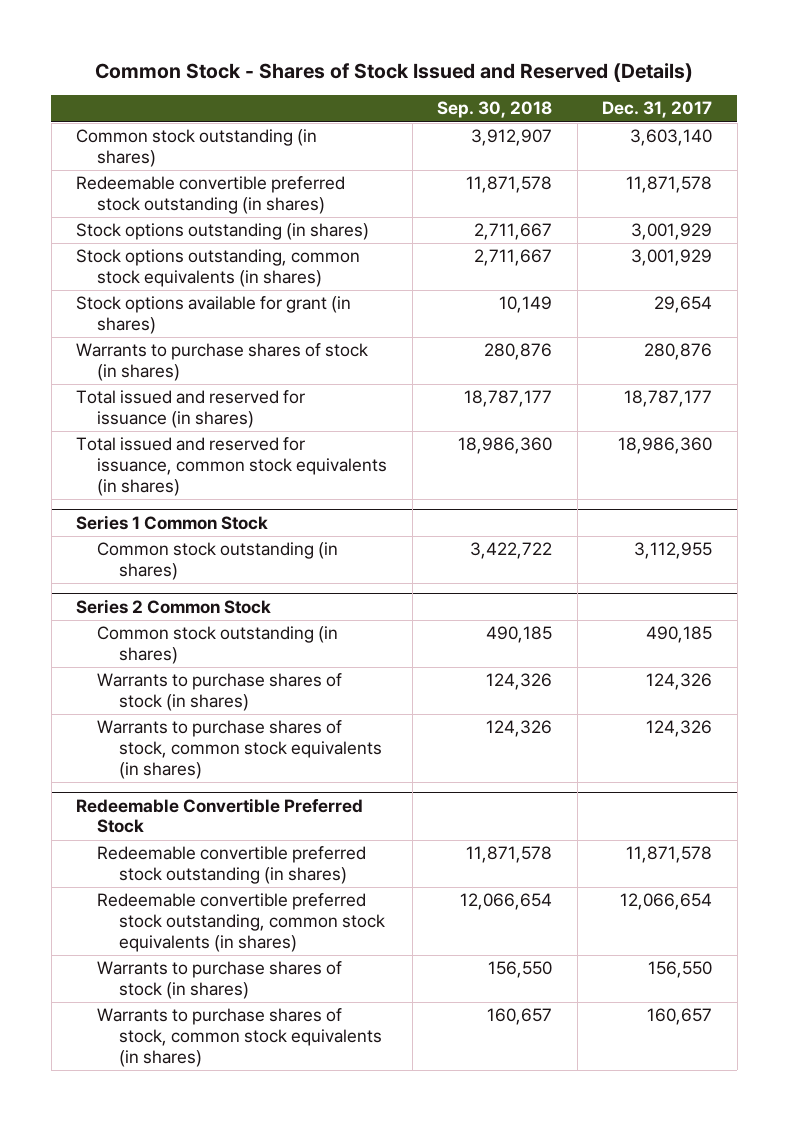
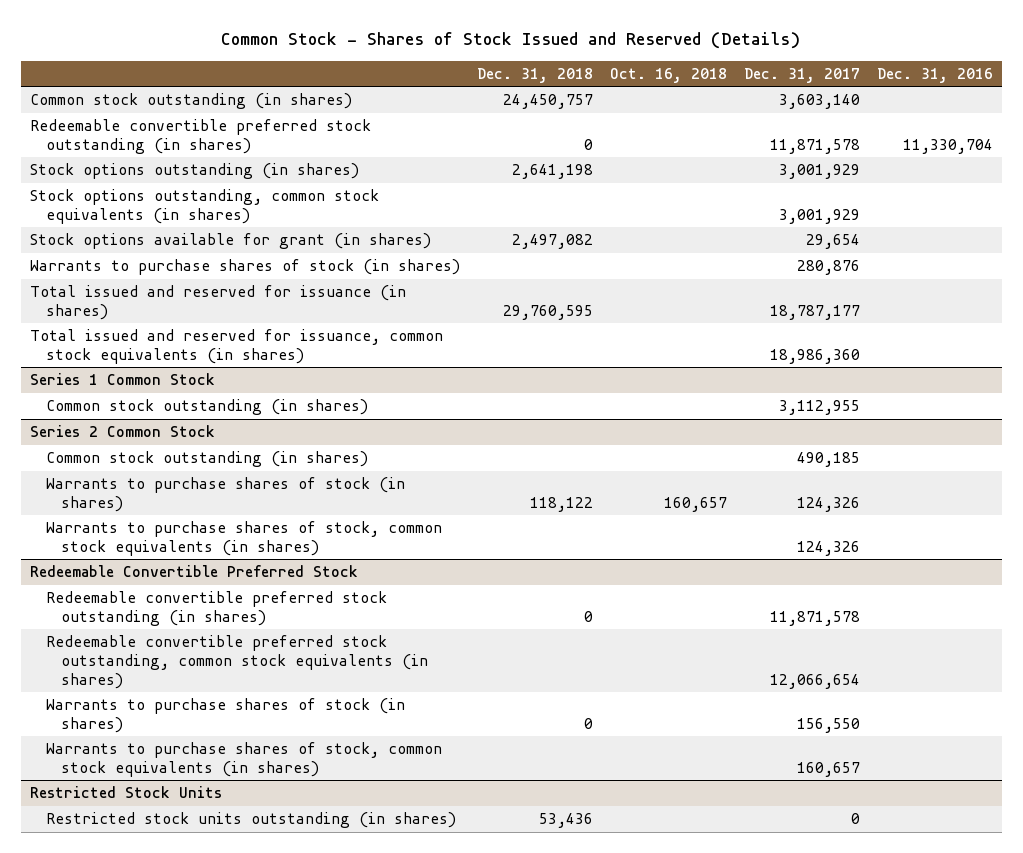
[437,101,553,119] Sep. 30, 2018 -> none
none -> [476,67,593,83] Dec. 31, 2018
none -> [609,67,727,83] Oct. 16, 2018
none -> [877,67,994,83] Dec. 31, 2016
none -> [29,786,222,799] Restricted Stock Units
none -> [45,812,456,829] Restricted stock units outstanding (in shares)

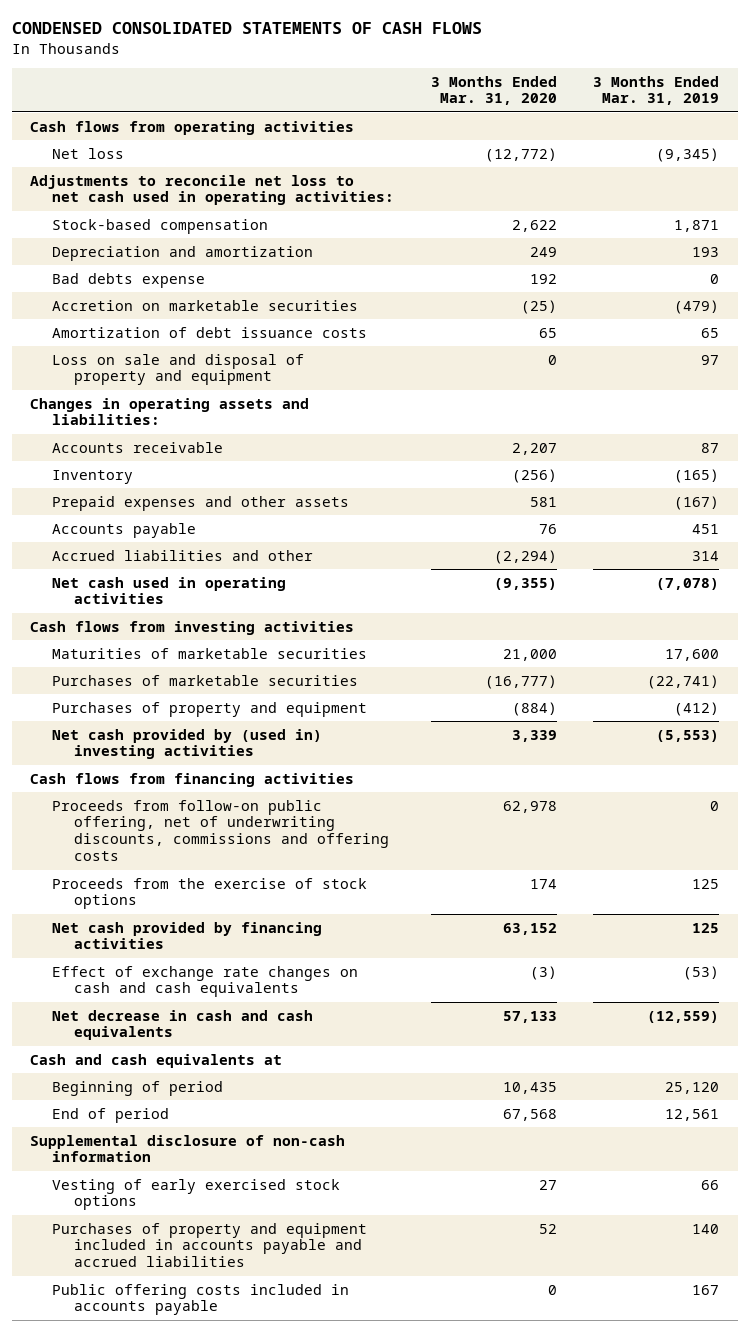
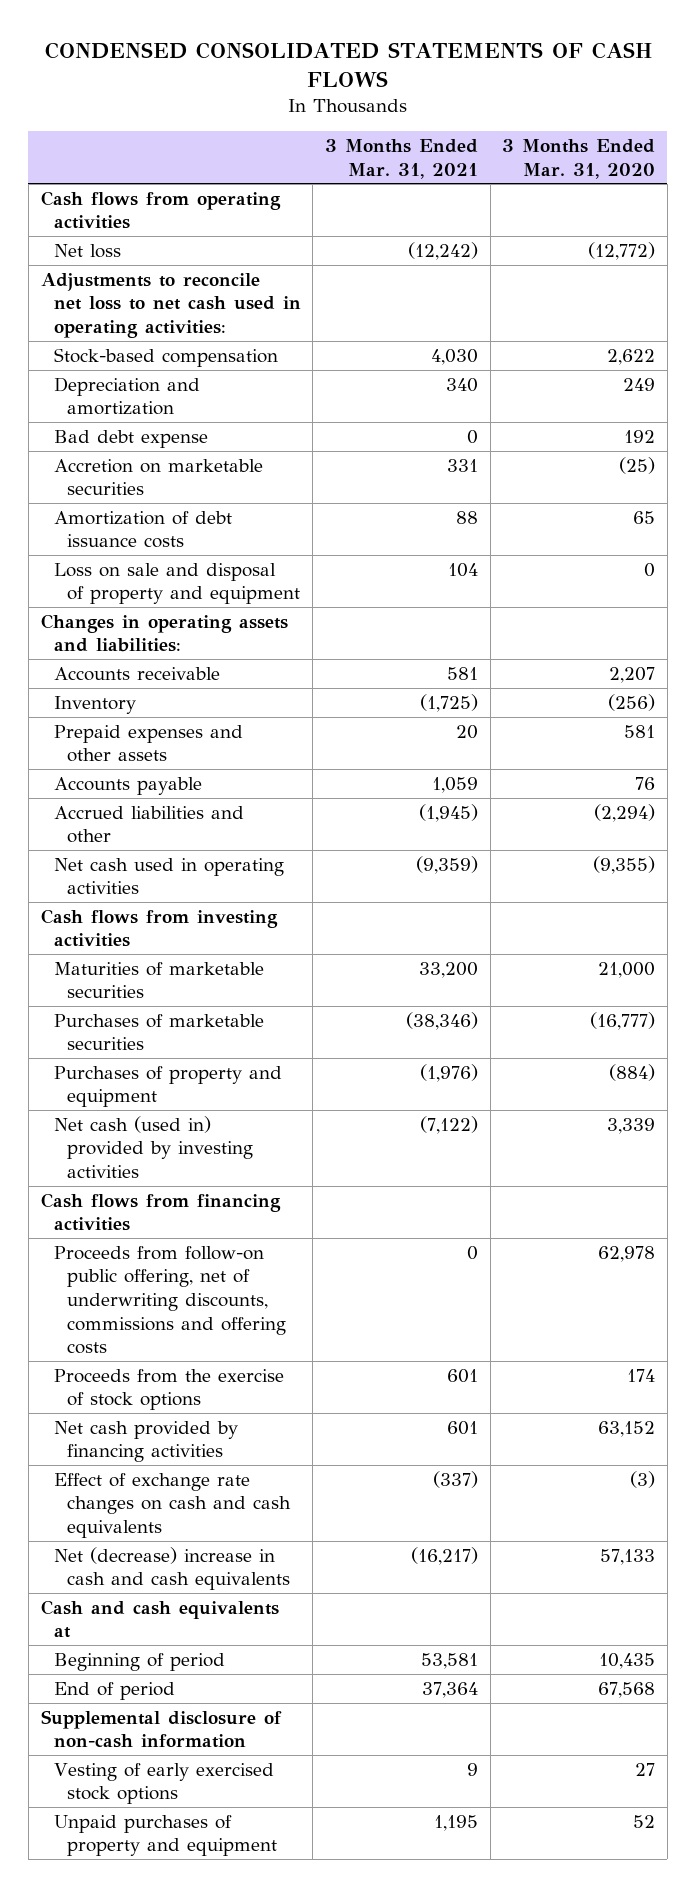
[593,75,720,106] 3 Months Ended Mar. 31, 2019 -> none
none -> [325,138,479,179] 3 Months Ended Mar. 31, 2021
[52,272,206,288] Bad debts expense -> [53,429,208,448] Bad debt expense
[52,728,323,760] Net cash provided by (used in) investing activities -> [53,1115,254,1179] Net cash (used in) provided by investing activities
[52,1009,314,1041] Net decrease in cash and cash equivalents -> [53,1546,291,1591] Net (decrease) increase in cash and cash equivalents
[52,1283,350,1316] Public offering costs included in accounts payable -> none
[52,1222,368,1268] Purchases of property and equipment included in accounts payable and accrued liabilities -> [53,1814,278,1857] Unpaid purchases of property and equipment

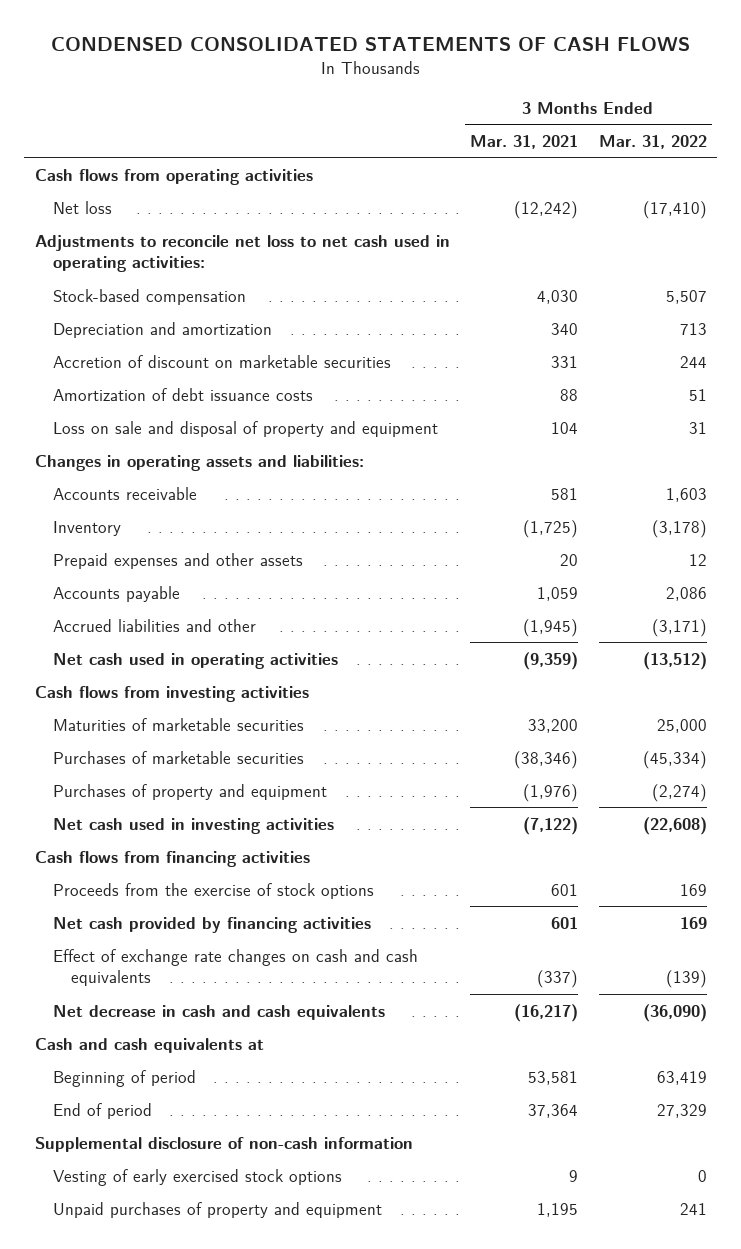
[502,138,656,179] 3 Months Ended Mar. 31, 2020 -> none
none -> [598,134,707,149] Mar. 31, 2022
[53,429,208,448] Bad debt expense -> none
[53,458,263,496] Accretion on marketable securities -> [52,354,391,368] Accretion of discount on marketable securities
[53,1115,254,1179] Net cash (used in) provided by investing activities -> [52,817,334,834] Net cash used in investing activities
[53,1245,287,1355] Proceeds from follow-on public offering, net of underwriting discounts, commissions and offering costs -> none
[53,1546,291,1591] Net (decrease) increase in cash and cash equivalents -> [52,1004,385,1020] Net decrease in cash and cash equivalents

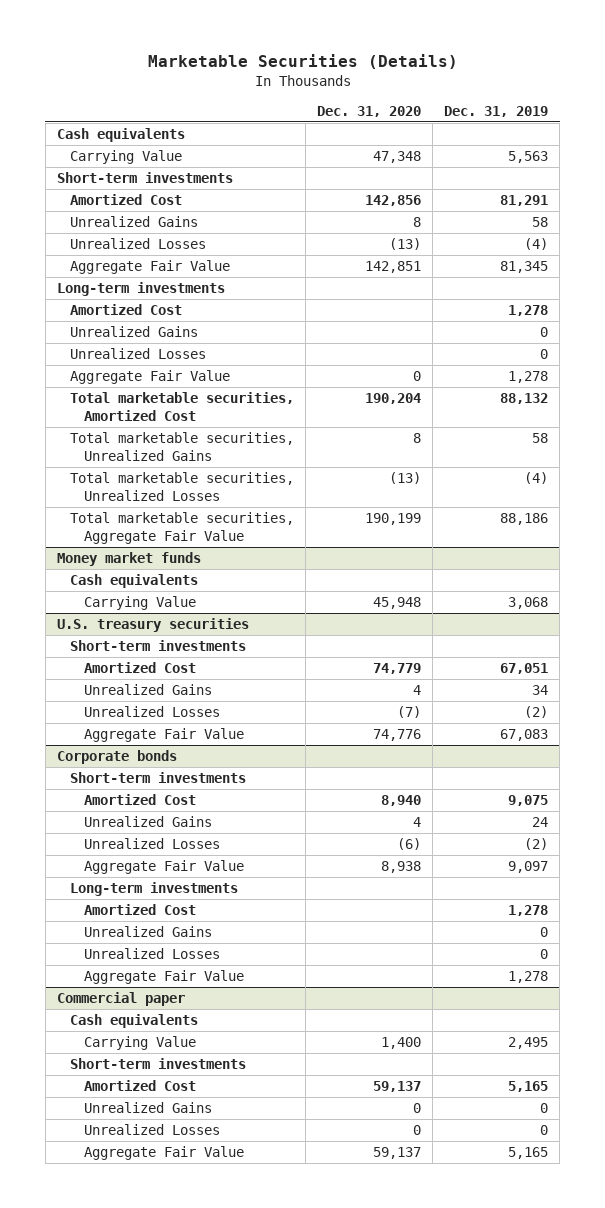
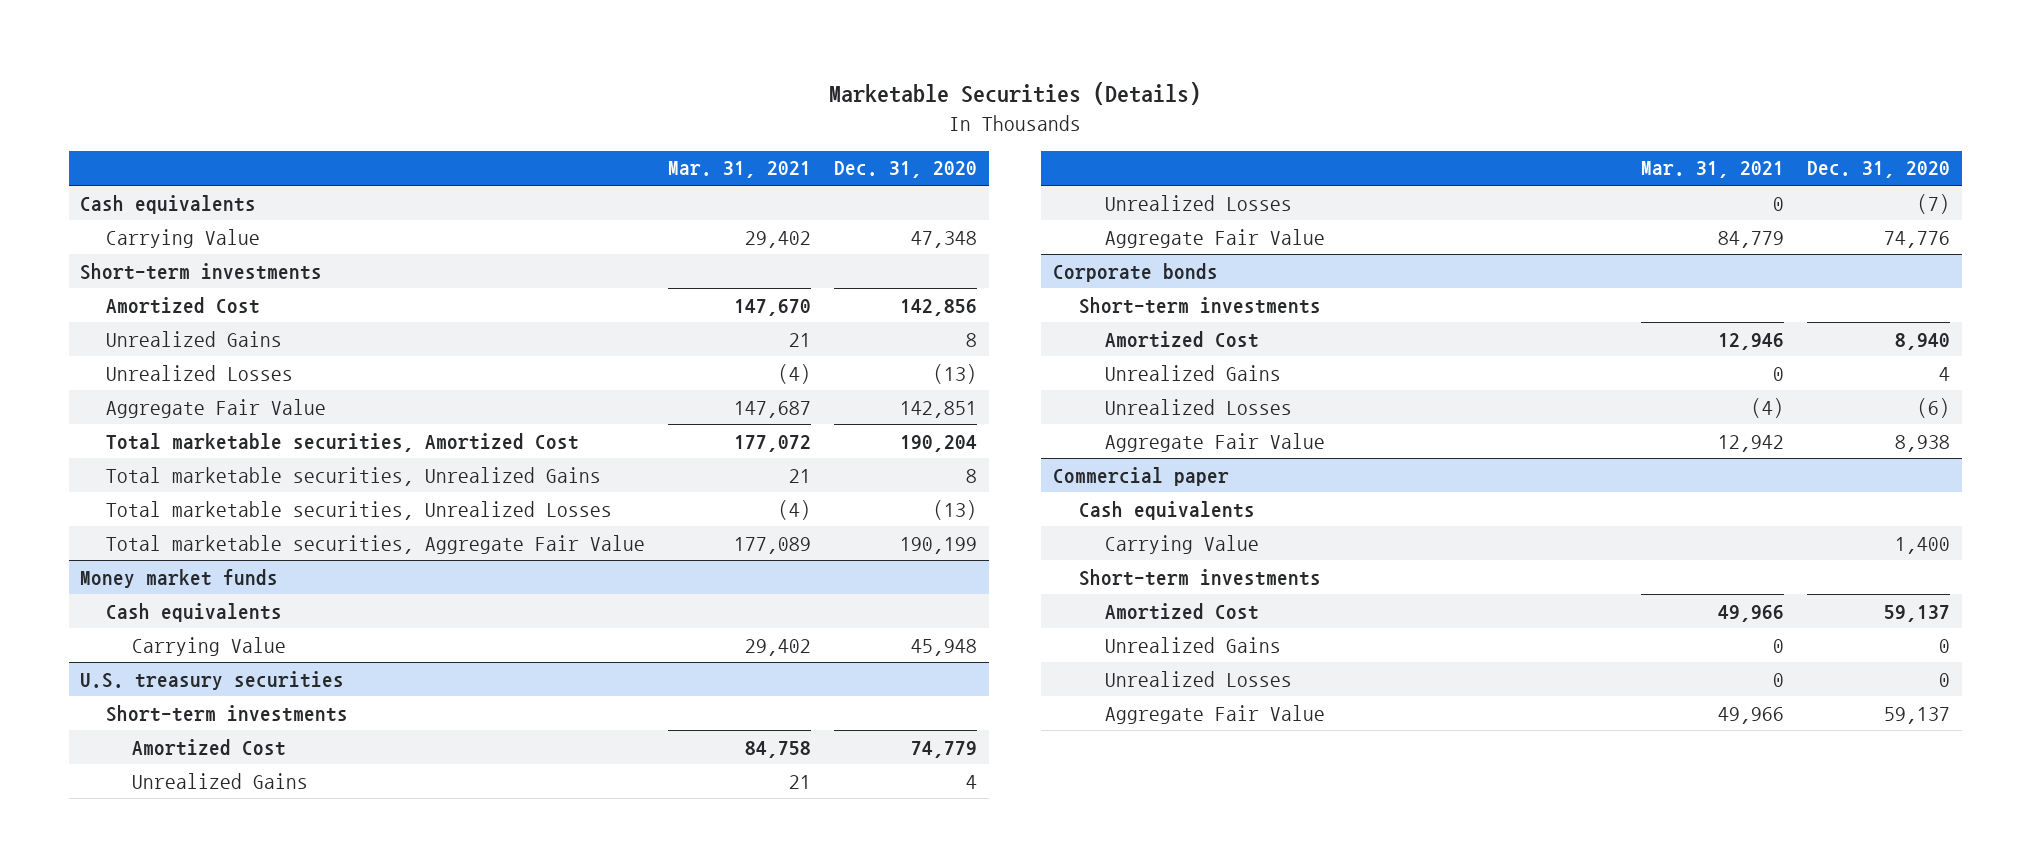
[444,105,549,117] Dec. 31, 2019 -> none
none -> [668,161,812,179] Mar. 31, 2021
[56,282,225,297] Long-term investments -> none
[70,304,183,316] Amortized Cost -> none
[70,326,199,338] Unrealized Gains -> none
[70,348,207,360] Unrealized Losses -> none
[70,370,231,385] Aggregate Fair Value -> none
[70,882,239,897] Long-term investments -> none
[84,904,197,916] Amortized Cost -> none
[84,926,213,938] Unrealized Gains -> none
[84,948,221,960] Unrealized Losses -> none
[84,970,245,985] Aggregate Fair Value -> none

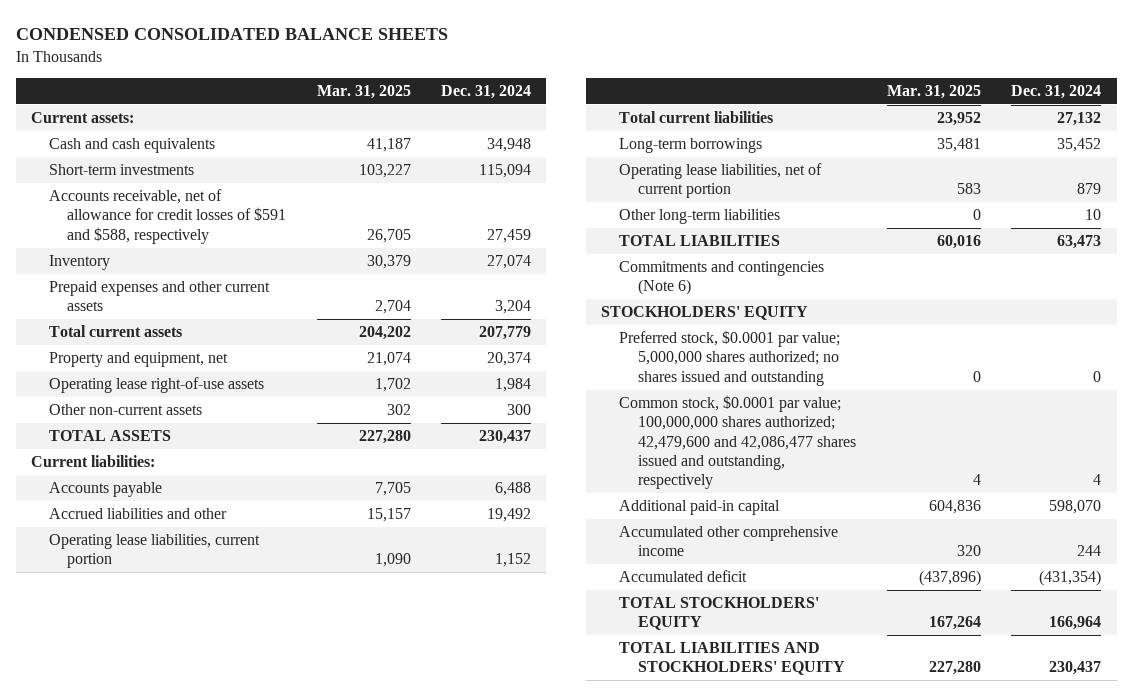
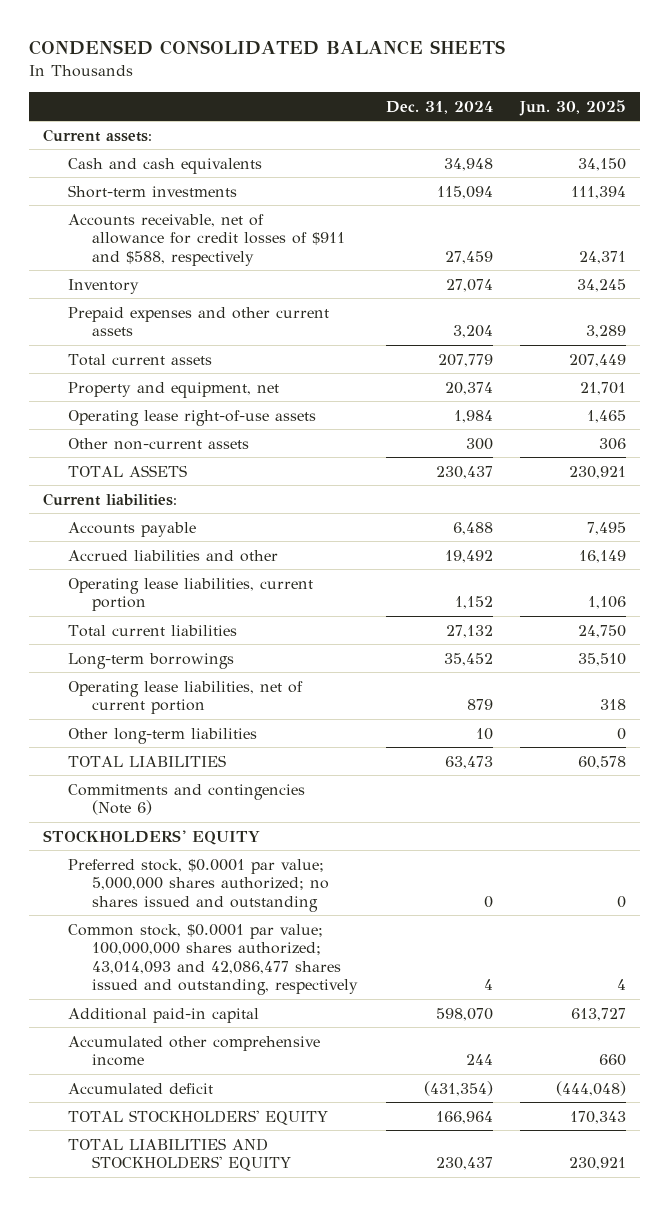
[316,84,411,99] Mar. 31, 2025 -> none
none -> [519,99,627,116] Jun. 30, 2025
[49,189,287,244] Accounts receivable, net of allowance for credit losses of $591 and $588, respectively -> [67,213,346,266] Accounts receivable, net of allowance for credit losses of $911 and $588, respectively
[619,395,856,490] Common stock, $0.0001 par value; 100,000,000 shares authorized; 42,479,600 and 42,086,477 shares issued and outstanding, respectively -> [67,923,359,996] Common stock, $0.0001 par value; 100,000,000 shares authorized; 43,014,093 and 42,086,477 shares issued and outstanding, respectively

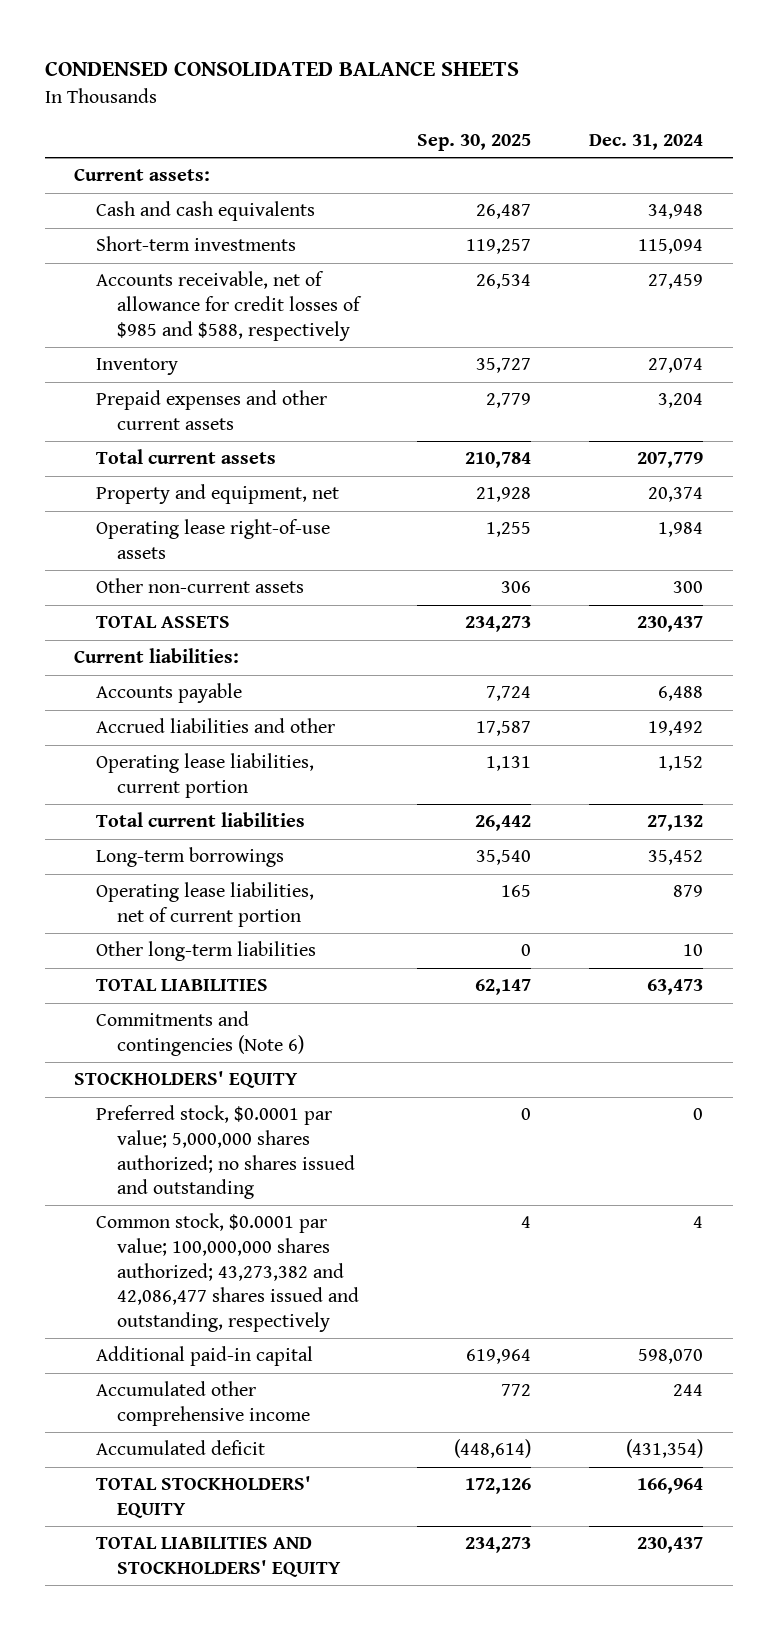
[519,99,627,116] Jun. 30, 2025 -> none
none -> [417,133,532,151] Sep. 30, 2025
[67,213,346,266] Accounts receivable, net of allowance for credit losses of $911 and $588, respectively -> [95,271,362,341] Accounts receivable, net of allowance for credit losses of $985 and $588, respectively
[67,923,359,996] Common stock, $0.0001 par value; 100,000,000 shares authorized; 43,014,093 and 42,086,477 shares issued and outstanding, respectively -> [95,1213,359,1332] Common stock, $0.0001 par value; 100,000,000 shares authorized; 43,273,382 and 42,086,477 shares issued and outstanding, respectively

